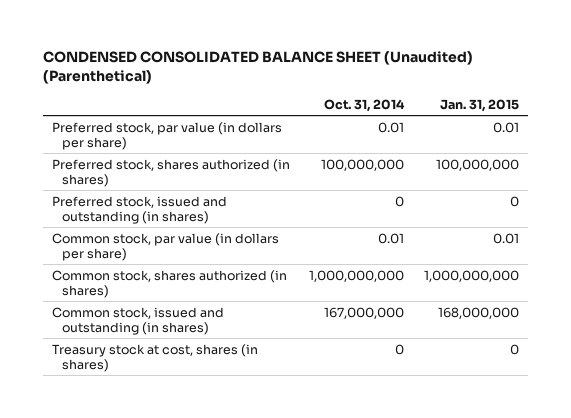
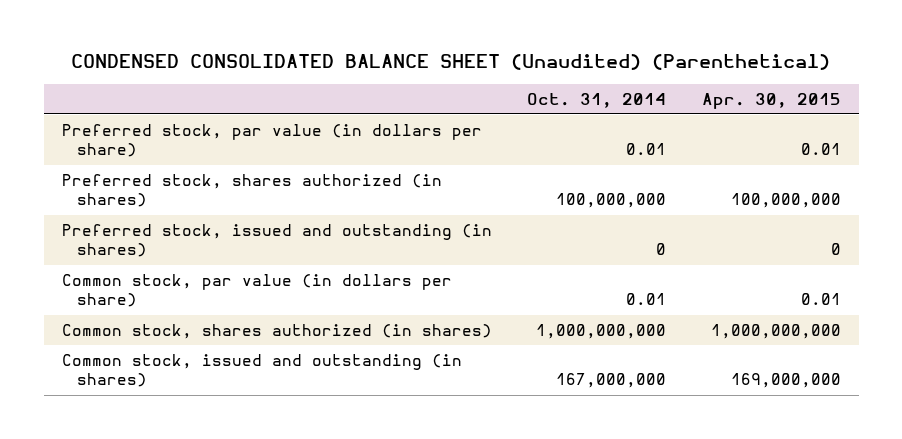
[439,98,519,112] Jan. 31, 2015 -> none
none -> [701,92,841,109] Apr. 30, 2015
[52,343,259,372] Treasury stock at cost, shares (in shares) -> none

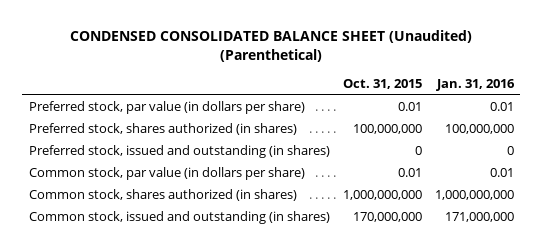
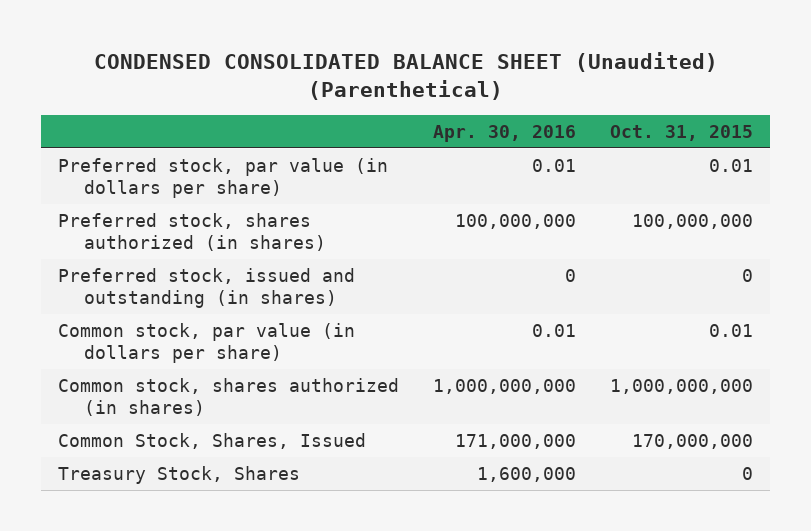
[435,79,515,92] Jan. 31, 2016 -> none
none -> [433,125,577,143] Apr. 30, 2016
[28,211,330,225] Common stock, issued and outstanding (in shares) -> [58,432,367,449] Common Stock, Shares, Issued
none -> [58,465,301,484] Treasury Stock, Shares

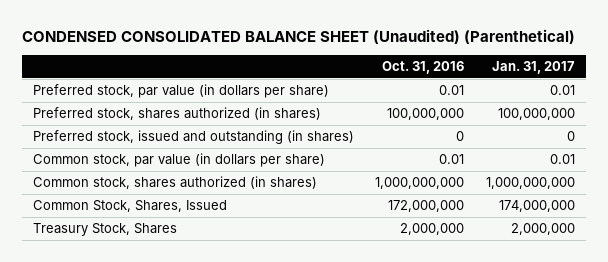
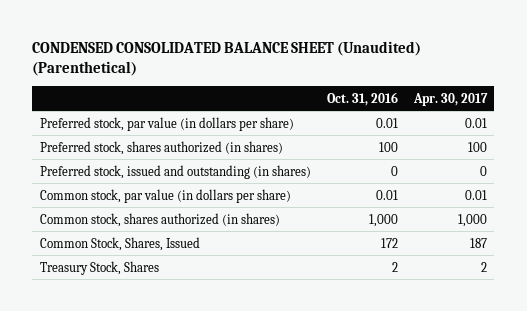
[491,61,575,75] Jan. 31, 2017 -> none
none -> [412,92,488,106] Apr. 30, 2017
[387,108,465,121] 100,000,000 -> [378,141,398,152] 100
[375,177,465,190] 1,000,000,000 -> [368,213,398,227] 1,000
[388,200,465,213] 172,000,000 -> [380,237,398,248] 172
[400,223,465,236] 2,000,000 -> [391,261,398,272] 2

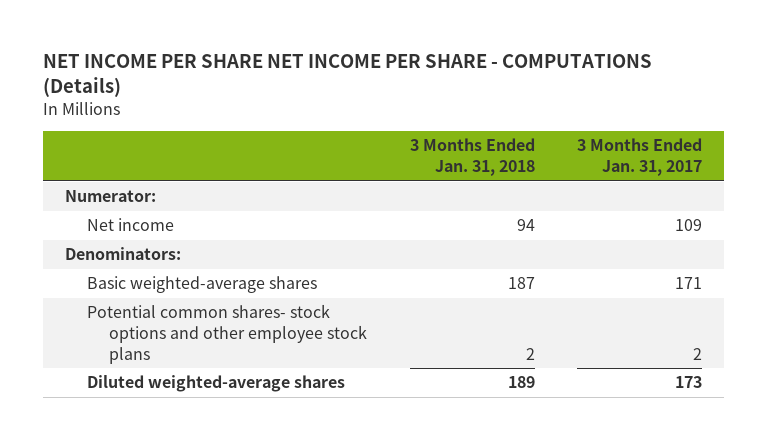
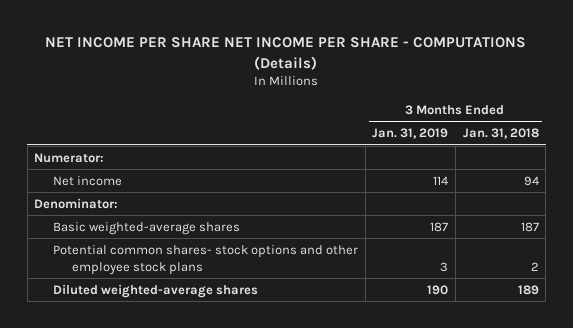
[577,138,703,177] 3 Months Ended Jan. 31, 2017 -> none
none -> [372,128,449,140] Jan. 31, 2019
[64,247,181,261] Denominators: -> [34,197,119,209] Denominator:

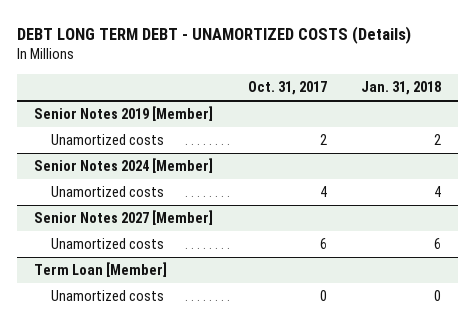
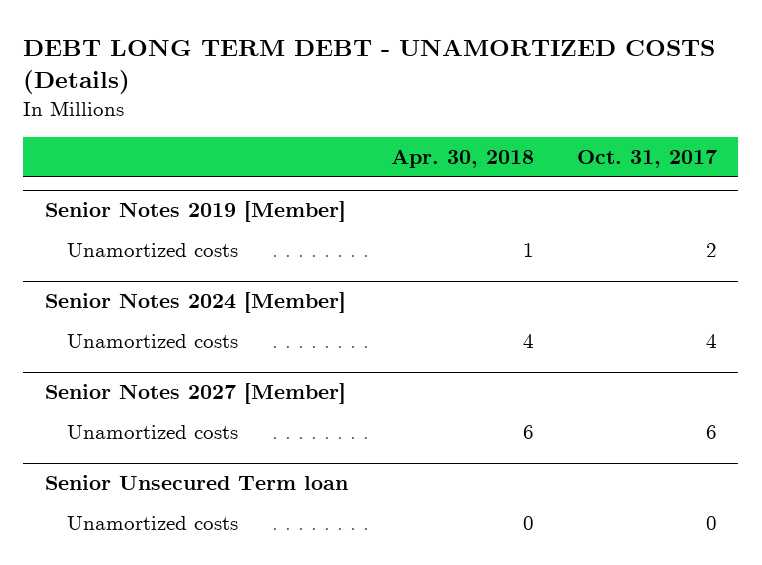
[361,80,442,95] Jan. 31, 2018 -> none
none -> [390,149,534,169] Apr. 30, 2018
[34,262,168,278] Term Loan [Member] -> [44,475,348,491] Senior Unsecured Term loan

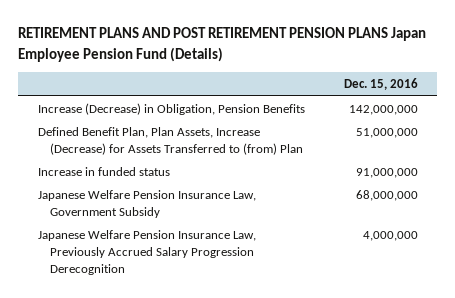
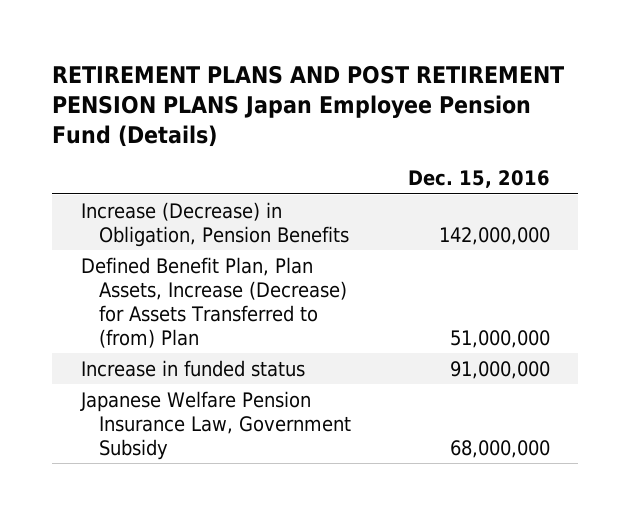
[37,230,256,276] Japanese Welfare Pension Insurance Law, Previously Accrued Salary Progression Derecognition -> none

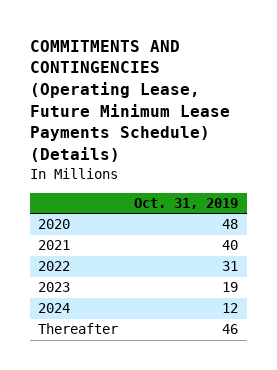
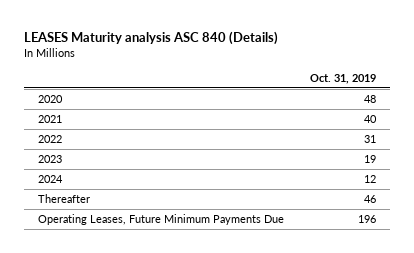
[30,39,231,162] COMMITMENTS AND CONTINGENCIES (Operating Lease, Future Minimum Lease Payments Schedule) (Details) -> [24,30,279,45] LEASES Maturity analysis ASC 840 (Details)
none -> [37,213,284,225] Operating Leases, Future Minimum Payments Due

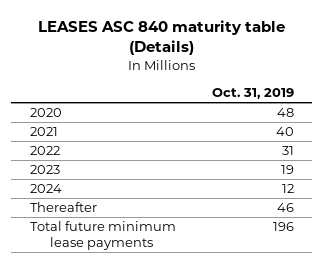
[24,30,279,45] LEASES Maturity analysis ASC 840 (Details) -> [37,19,285,56] LEASES ASC 840 maturity table (Details)
[37,213,284,225] Operating Leases, Future Minimum Payments Due -> [29,221,176,251] Total future minimum lease payments

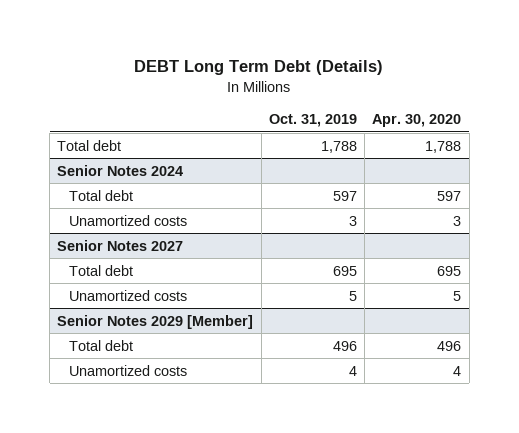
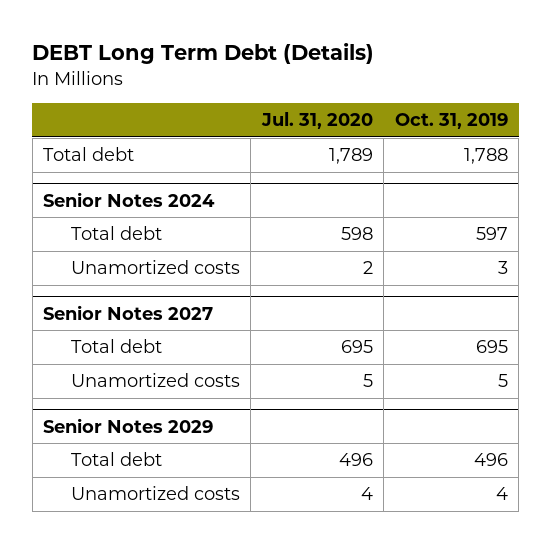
[372,114,462,128] Apr. 30, 2020 -> none
none -> [260,112,373,130] Jul. 31, 2020
[57,314,254,329] Senior Notes 2029 [Member] -> [43,417,214,433] Senior Notes 2029

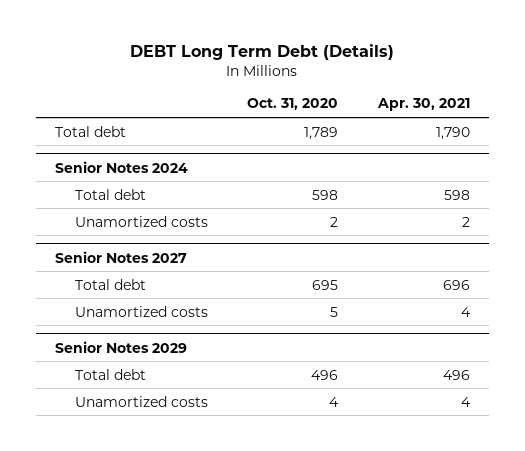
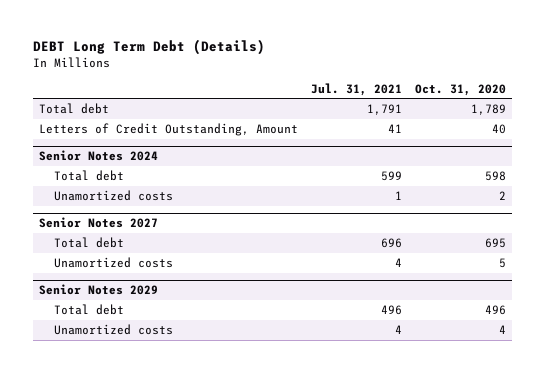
[376,98,470,112] Apr. 30, 2021 -> none
none -> [310,82,402,96] Jul. 31, 2021
none -> [39,122,299,136] Letters of Credit Outstanding, Amount

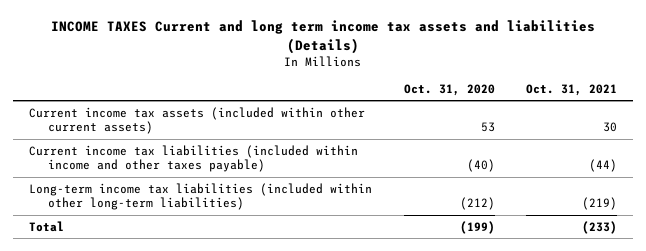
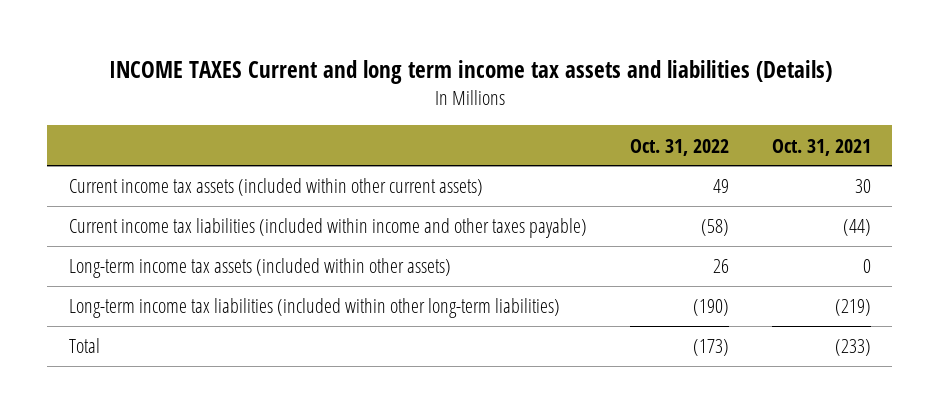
[403,84,495,97] Oct. 31, 2020 -> none
none -> [629,138,729,156] Oct. 31, 2022
none -> [68,258,451,279] Long-term income tax assets (included within other assets)

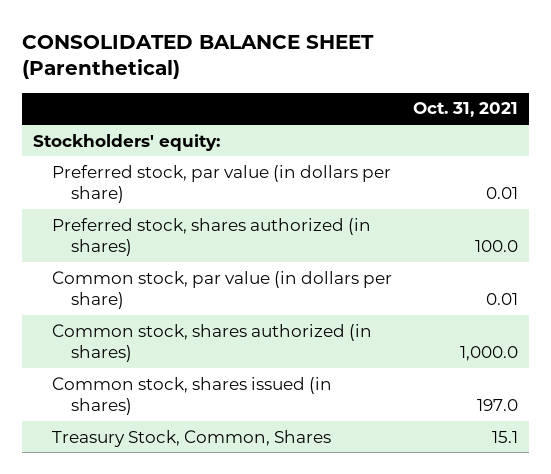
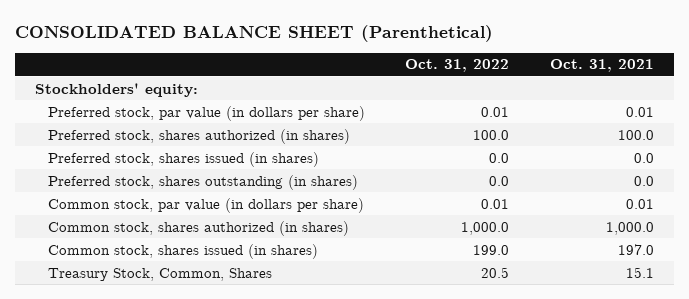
none -> [405,59,510,73] Oct. 31, 2022
none -> [47,151,319,167] Preferred stock, shares issued (in shares)
none -> [47,174,358,190] Preferred stock, shares outstanding (in shares)

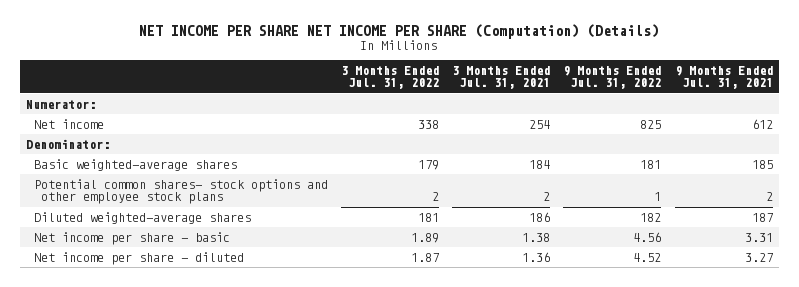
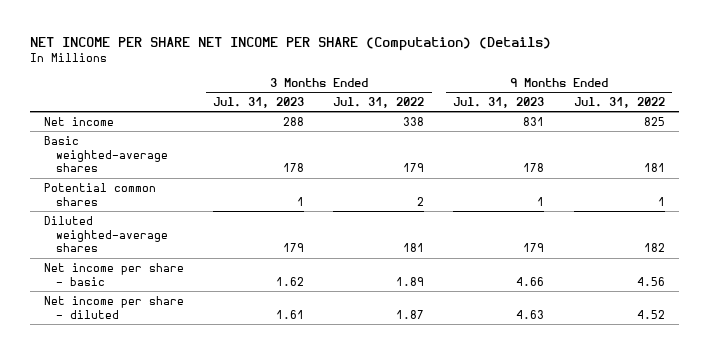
[452,65,551,90] 3 Months Ended Jul. 31, 2021 -> none
[674,65,773,90] 9 Months Ended Jul. 31, 2021 -> none
none -> [213,96,305,108] Jul. 31, 2023
none -> [453,96,545,108] Jul. 31, 2023
[26,99,97,109] Numerator: -> none
[26,138,111,149] Denominator: -> none
[33,178,328,205] Potential common shares- stock options and other employee stock plans -> [44,182,157,206] Potential common shares

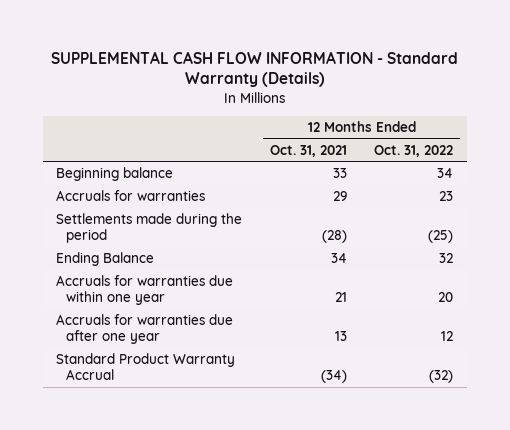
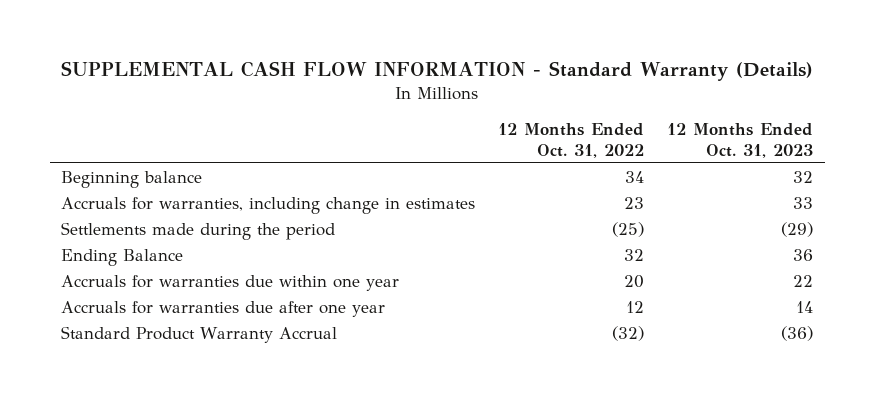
[269,144,347,157] Oct. 31, 2021 -> none
none -> [667,122,814,158] 12 Months Ended Oct. 31, 2023
[56,190,206,202] Accruals for warranties -> [61,196,476,214] Accruals for warranties, including change in estimates

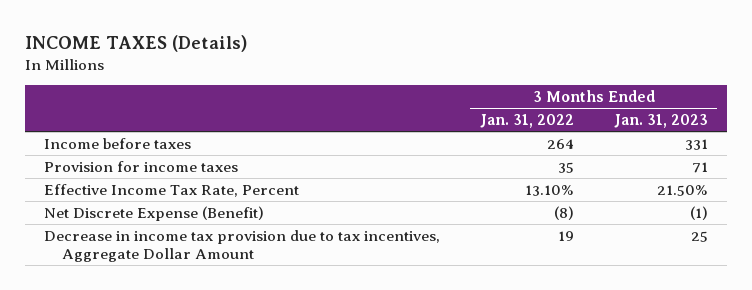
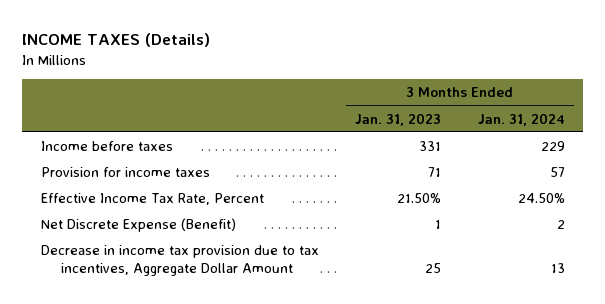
[479,114,574,129] Jan. 31, 2022 -> none
none -> [477,112,565,126] Jan. 31, 2024
[689,205,708,220] (1) -> [435,220,442,230] 1

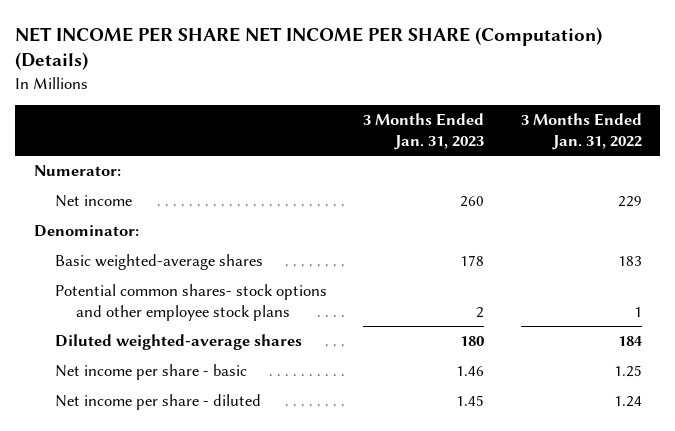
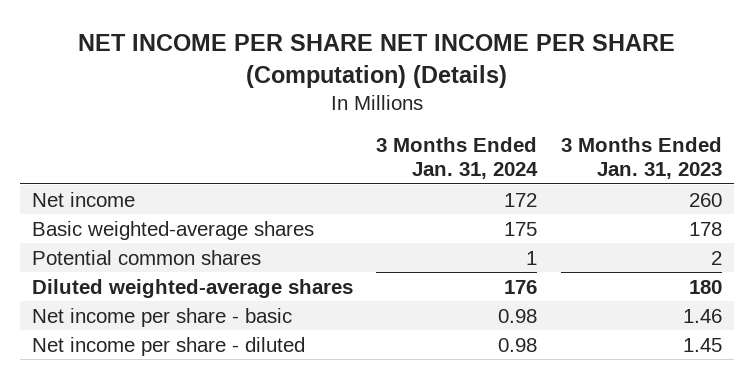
[520,113,642,150] 3 Months Ended Jan. 31, 2022 -> none
none -> [376,137,539,180] 3 Months Ended Jan. 31, 2024
[33,165,121,177] Numerator: -> none
[33,225,139,238] Denominator: -> none
[54,284,327,321] Potential common shares- stock options and other employee stock plans -> [31,249,261,265] Potential common shares

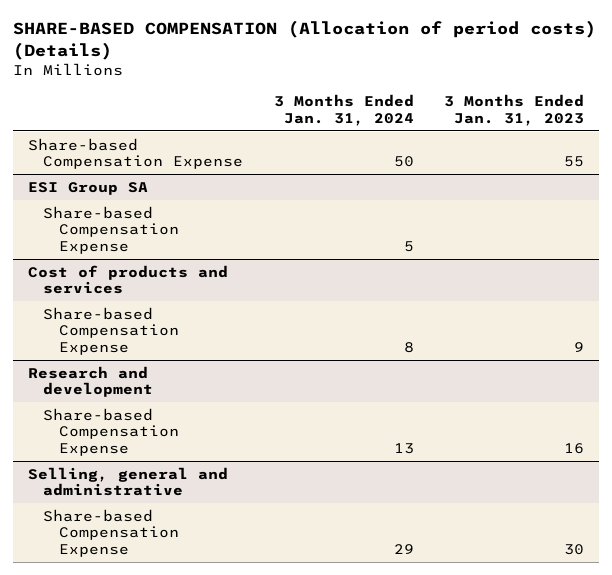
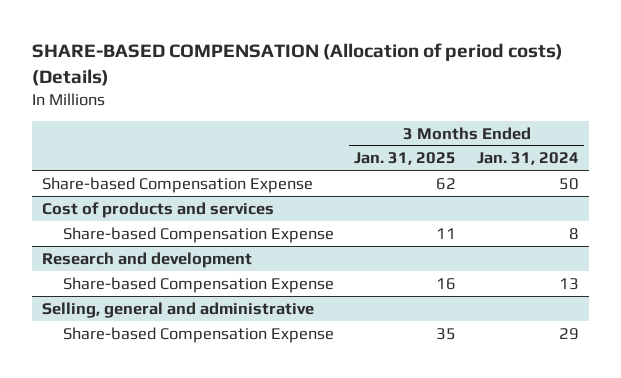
[443,94,584,126] 3 Months Ended Jan. 31, 2023 -> none
none -> [354,152,457,166] Jan. 31, 2025
[27,181,148,195] ESI Group SA -> none
[43,205,180,254] Share-based Compensation Expense -> none

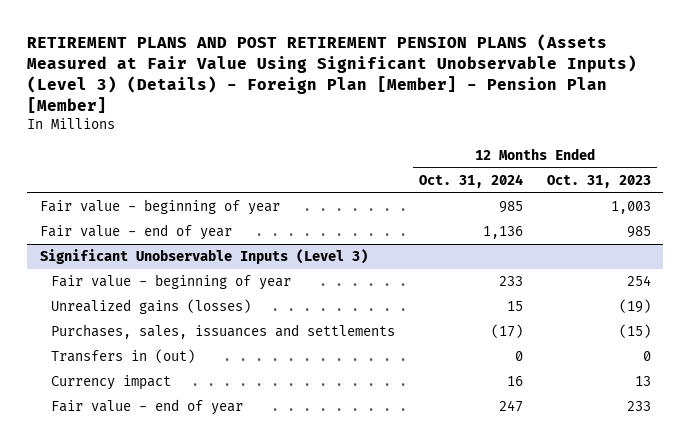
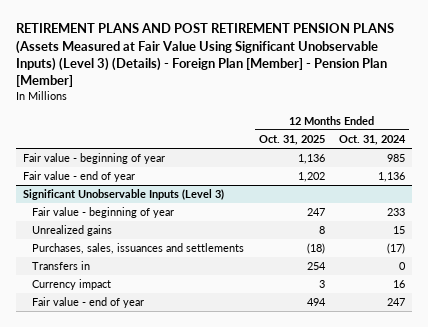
[547,174,652,188] Oct. 31, 2023 -> none
none -> [258,135,325,146] Oct. 31, 2025
[50,299,251,315] Unrealized gains (losses) -> [32,225,113,237] Unrealized gains
[50,349,195,364] Transfers in (out) -> [32,261,91,271] Transfers in

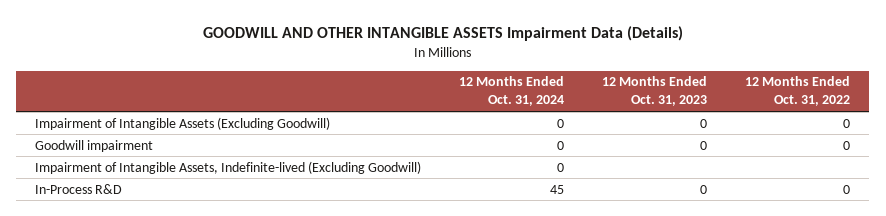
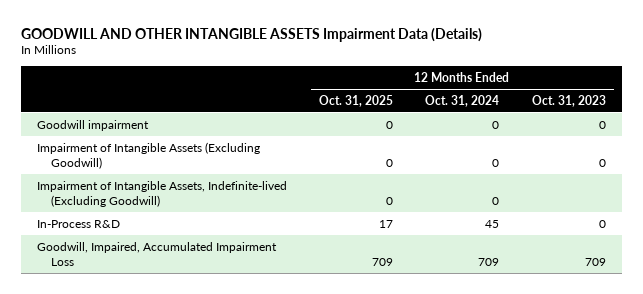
[745,76,851,107] 12 Months Ended Oct. 31, 2022 -> none
none -> [319,94,394,107] Oct. 31, 2025
[35,116,331,130] Impairment of Intangible Assets (Excluding Goodwill) -> [36,141,260,169] Impairment of Intangible Assets (Excluding Goodwill)
none -> [36,241,277,266] Goodwill, Impaired, Accumulated Impairment Loss

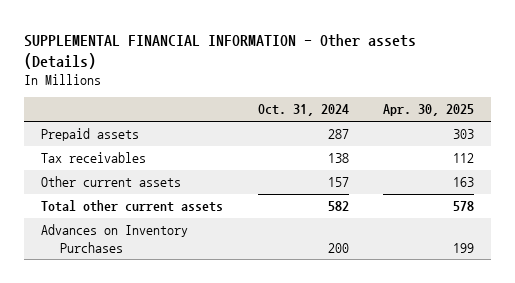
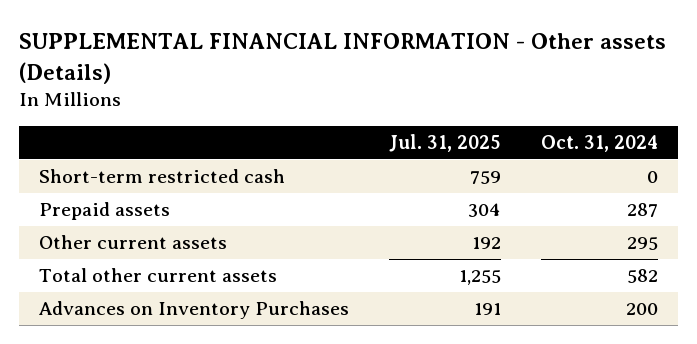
[383,104,475,117] Apr. 30, 2025 -> none
none -> [388,133,501,152] Jul. 31, 2025
none -> [38,169,285,184] Short-term restricted cash
[41,152,147,164] Tax receivables -> none
[327,177,349,188] 157 -> [627,237,659,251] 295

